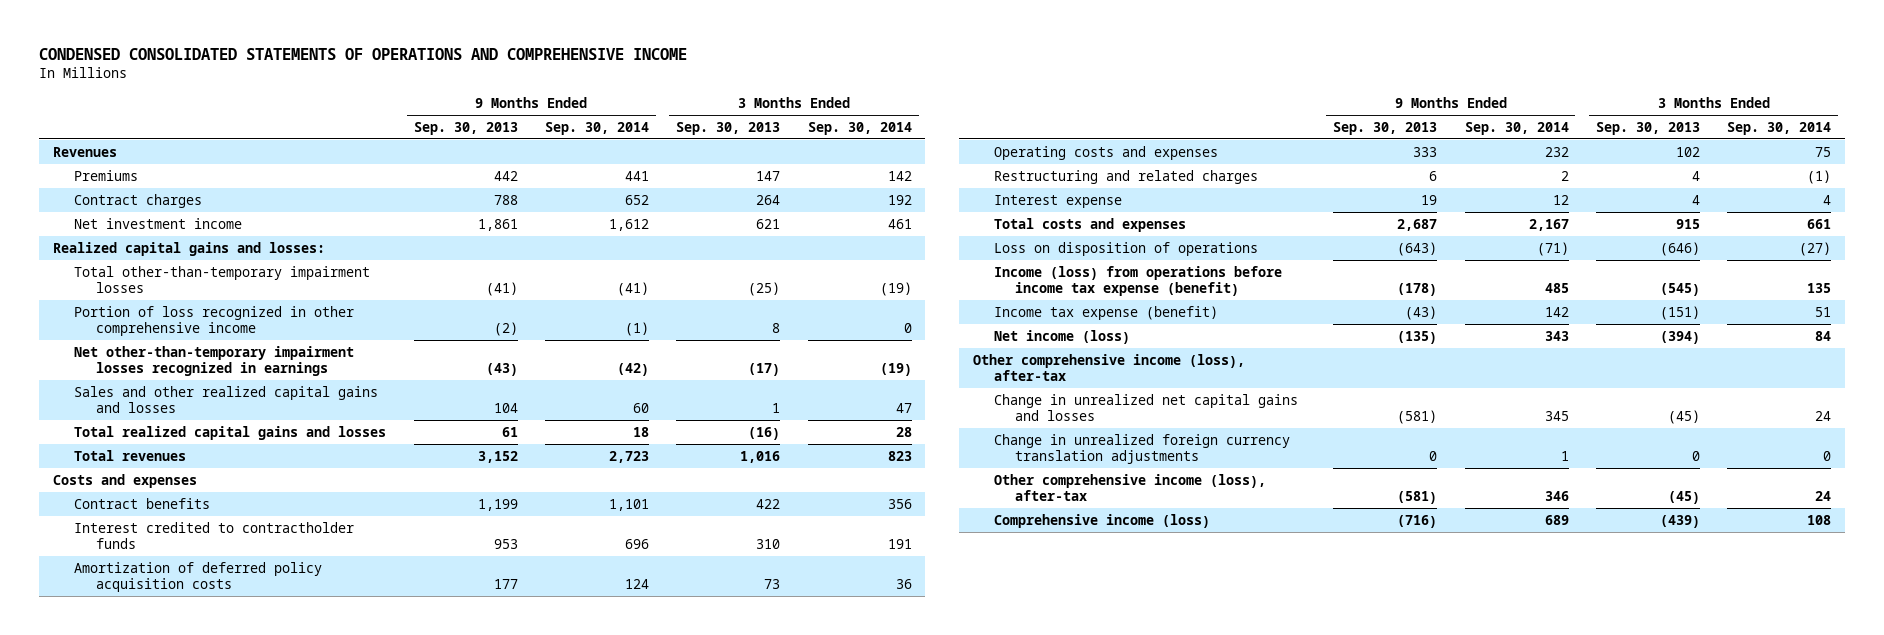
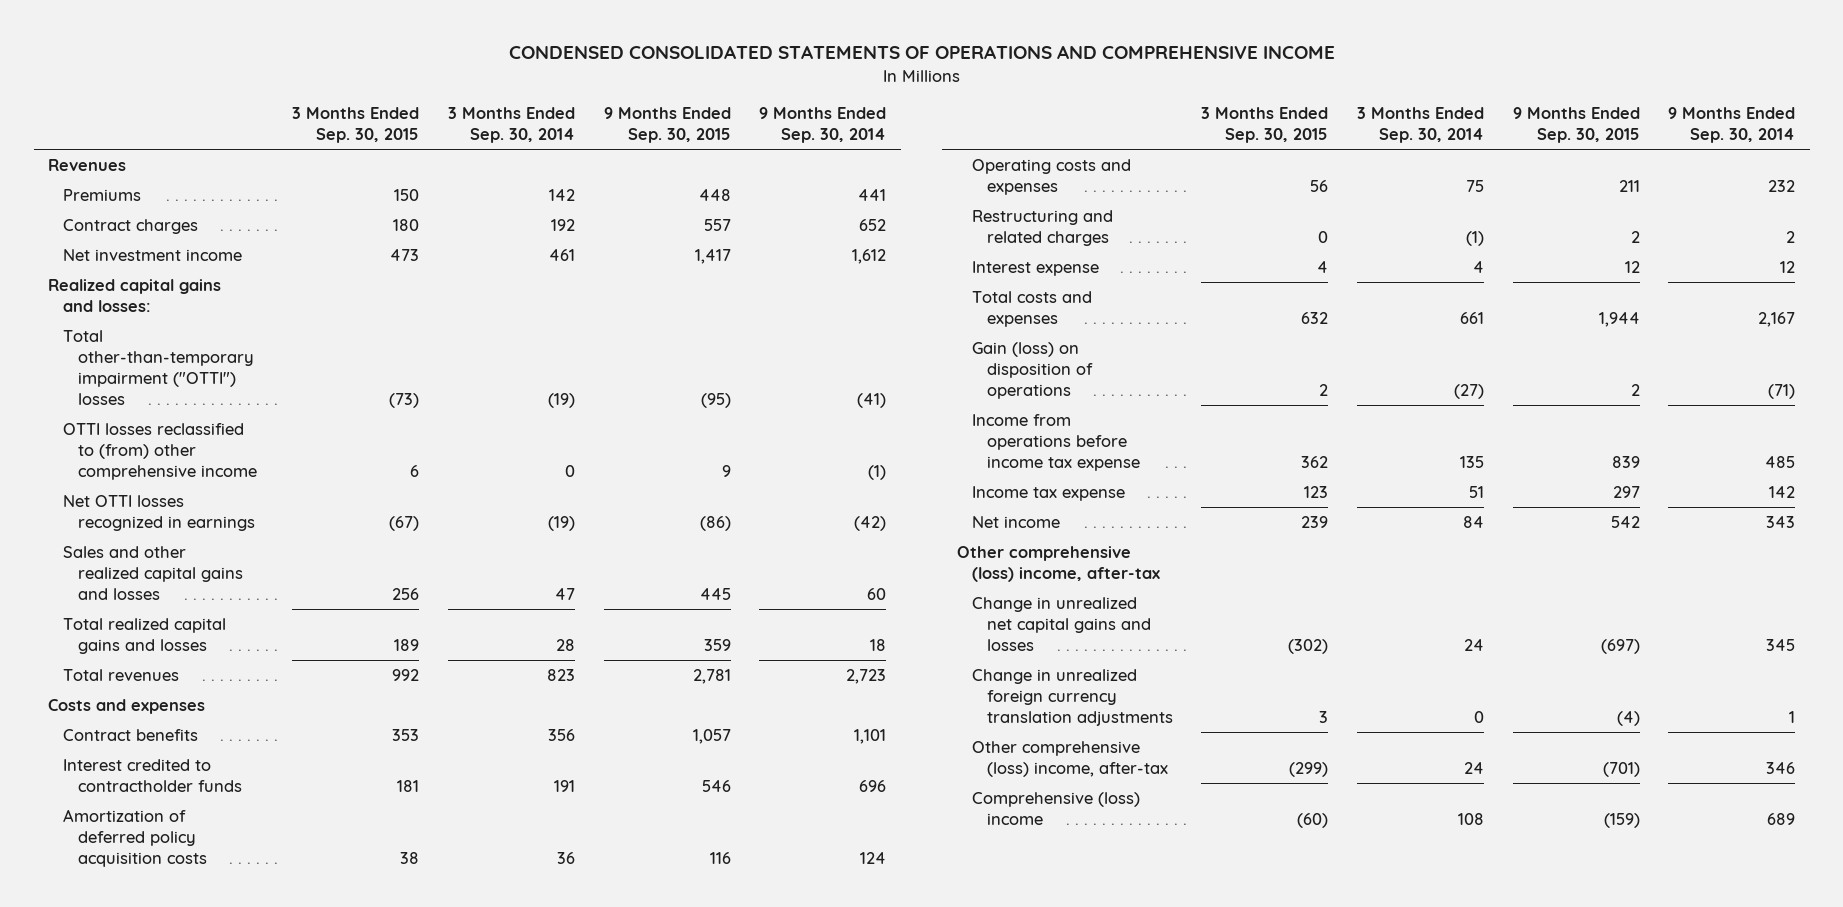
[413,121,518,135] Sep. 30, 2013 -> none
[676,121,781,135] Sep. 30, 2013 -> none
none -> [292,107,420,144] 3 Months Ended Sep. 30, 2015
none -> [603,107,731,144] 9 Months Ended Sep. 30, 2015
[74,265,371,294] Total other-than-temporary impairment losses -> [62,329,254,405] Total other-than-temporary impairment ("OTTI") losses
[74,305,355,337] Portion of loss recognized in other comprehensive income -> [62,422,257,480] OTTI losses reclassified to (from) other comprehensive income
[74,345,355,377] Net other-than-temporary impairment losses recognized in earnings -> [62,494,255,531] Net OTTI losses recognized in earnings
[993,241,1258,256] Loss on disposition of operations -> [971,341,1093,399] Gain (loss) on disposition of operations
[993,265,1282,297] Income (loss) from operations before income tax expense (benefit) -> [971,413,1140,471] Income from operations before income tax expense
[993,305,1218,320] Income tax expense (benefit) -> [971,485,1125,501] Income tax expense
[993,329,1130,344] Net income (loss) -> [971,515,1060,528] Net income
[972,353,1245,382] Other comprehensive income (loss), after-tax -> [956,545,1160,582] Other comprehensive (loss) income, after-tax
[993,473,1266,502] Other comprehensive income (loss), after-tax -> [971,740,1168,777] Other comprehensive (loss) income, after-tax
[993,513,1210,528] Comprehensive income (loss) -> [971,791,1140,825] Comprehensive (loss) income

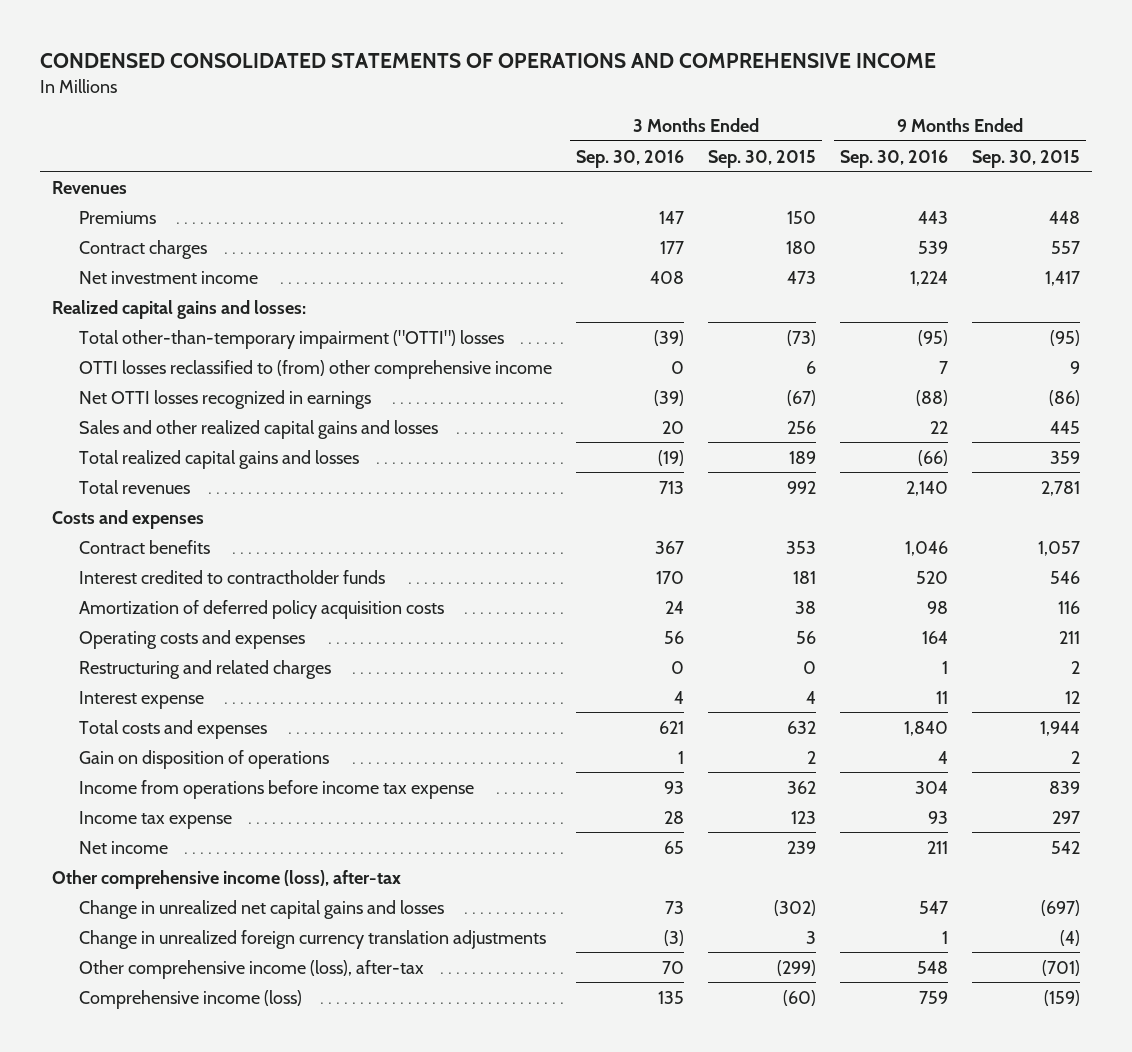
[448,107,576,144] 3 Months Ended Sep. 30, 2014 -> none
[759,107,887,144] 9 Months Ended Sep. 30, 2014 -> none
none -> [575,149,684,168] Sep. 30, 2016
none -> [840,149,949,168] Sep. 30, 2016
[971,341,1093,399] Gain (loss) on disposition of operations -> [78,749,329,769] Gain on disposition of operations
[956,545,1160,582] Other comprehensive (loss) income, after-tax -> [51,869,401,889] Other comprehensive income (loss), after-tax
[971,740,1168,777] Other comprehensive (loss) income, after-tax -> [78,959,424,979] Other comprehensive income (loss), after-tax
[971,791,1140,825] Comprehensive (loss) income -> [78,989,302,1009] Comprehensive income (loss)

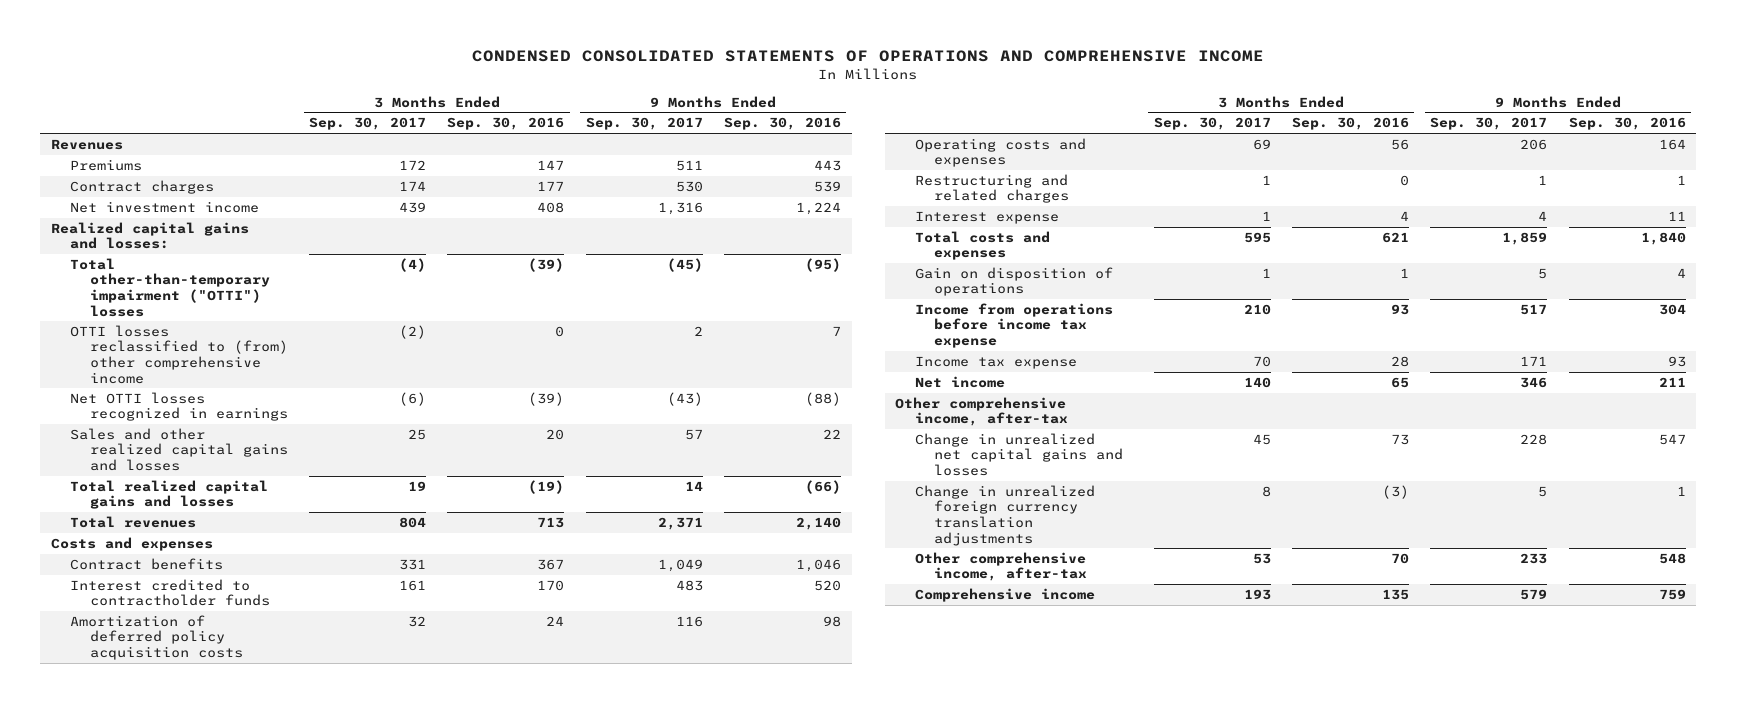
[707,149,816,168] Sep. 30, 2015 -> none
[972,149,1081,168] Sep. 30, 2015 -> none
none -> [309,117,427,131] Sep. 30, 2017
none -> [585,117,703,131] Sep. 30, 2017
[51,869,401,889] Other comprehensive income (loss), after-tax -> [895,396,1068,427] Other comprehensive income, after-tax
[78,959,424,979] Other comprehensive income (loss), after-tax -> [914,551,1088,582] Other comprehensive income, after-tax
[78,989,302,1009] Comprehensive income (loss) -> [914,587,1095,602] Comprehensive income

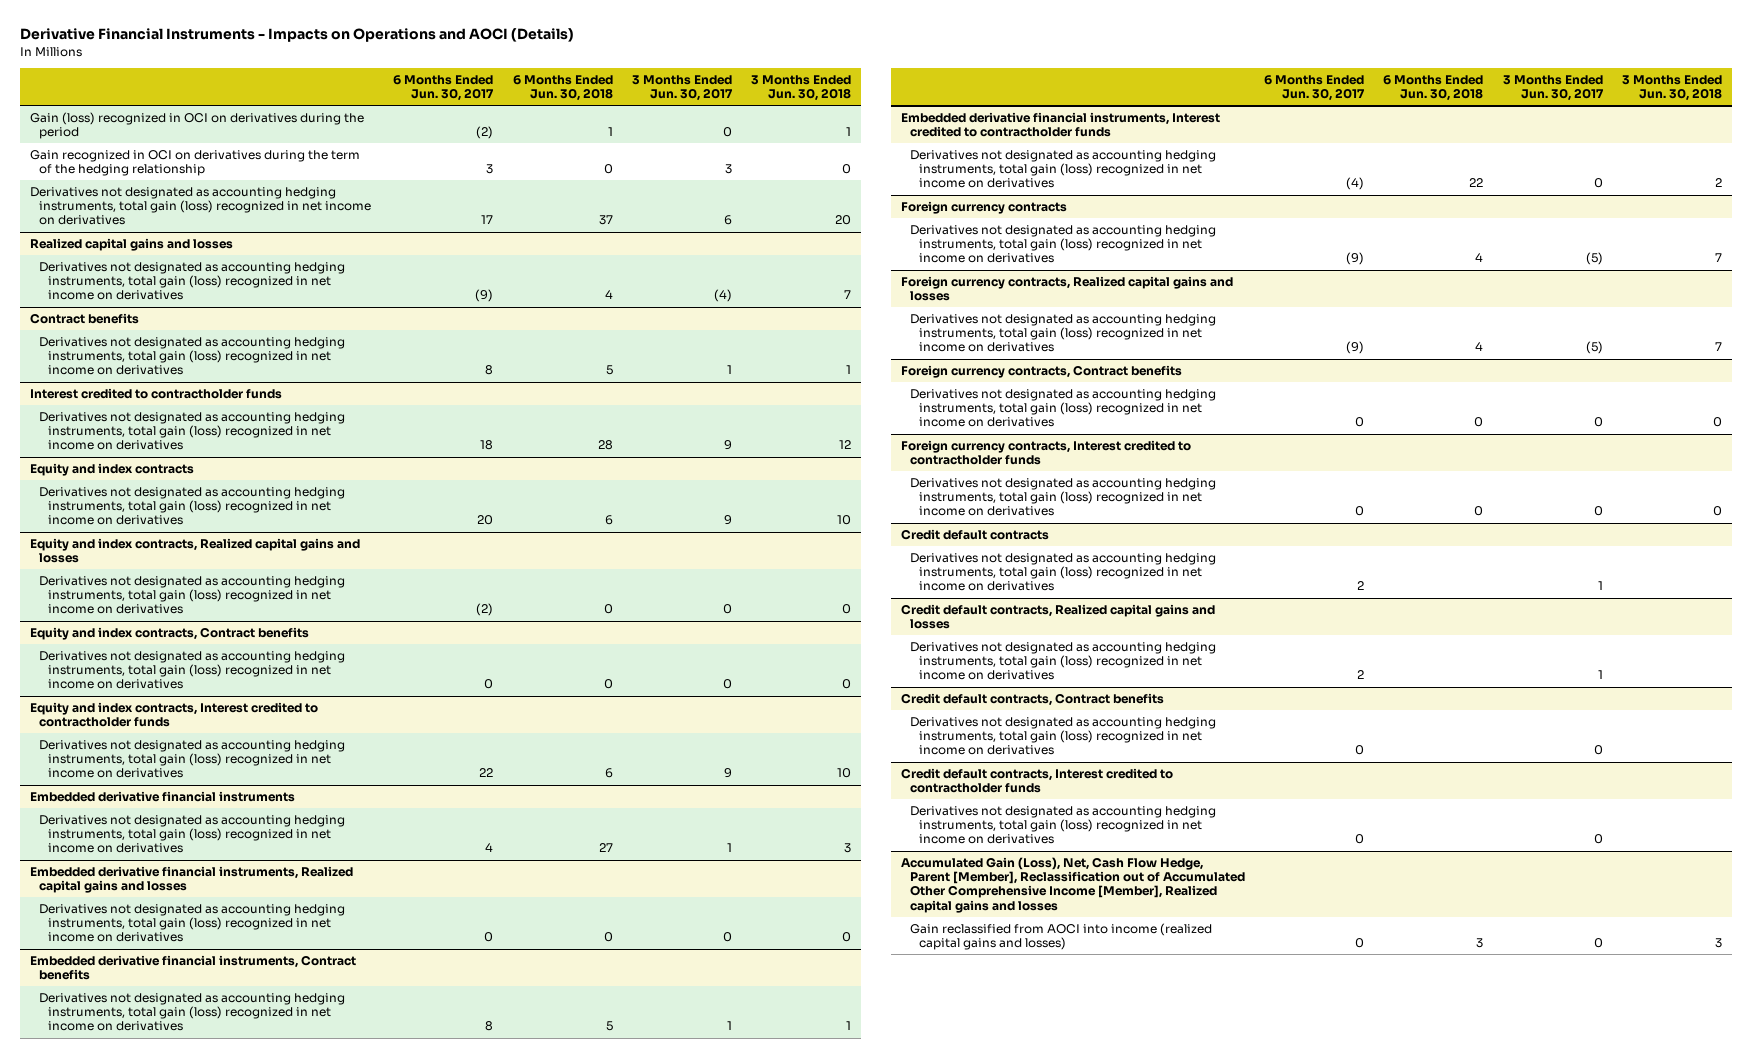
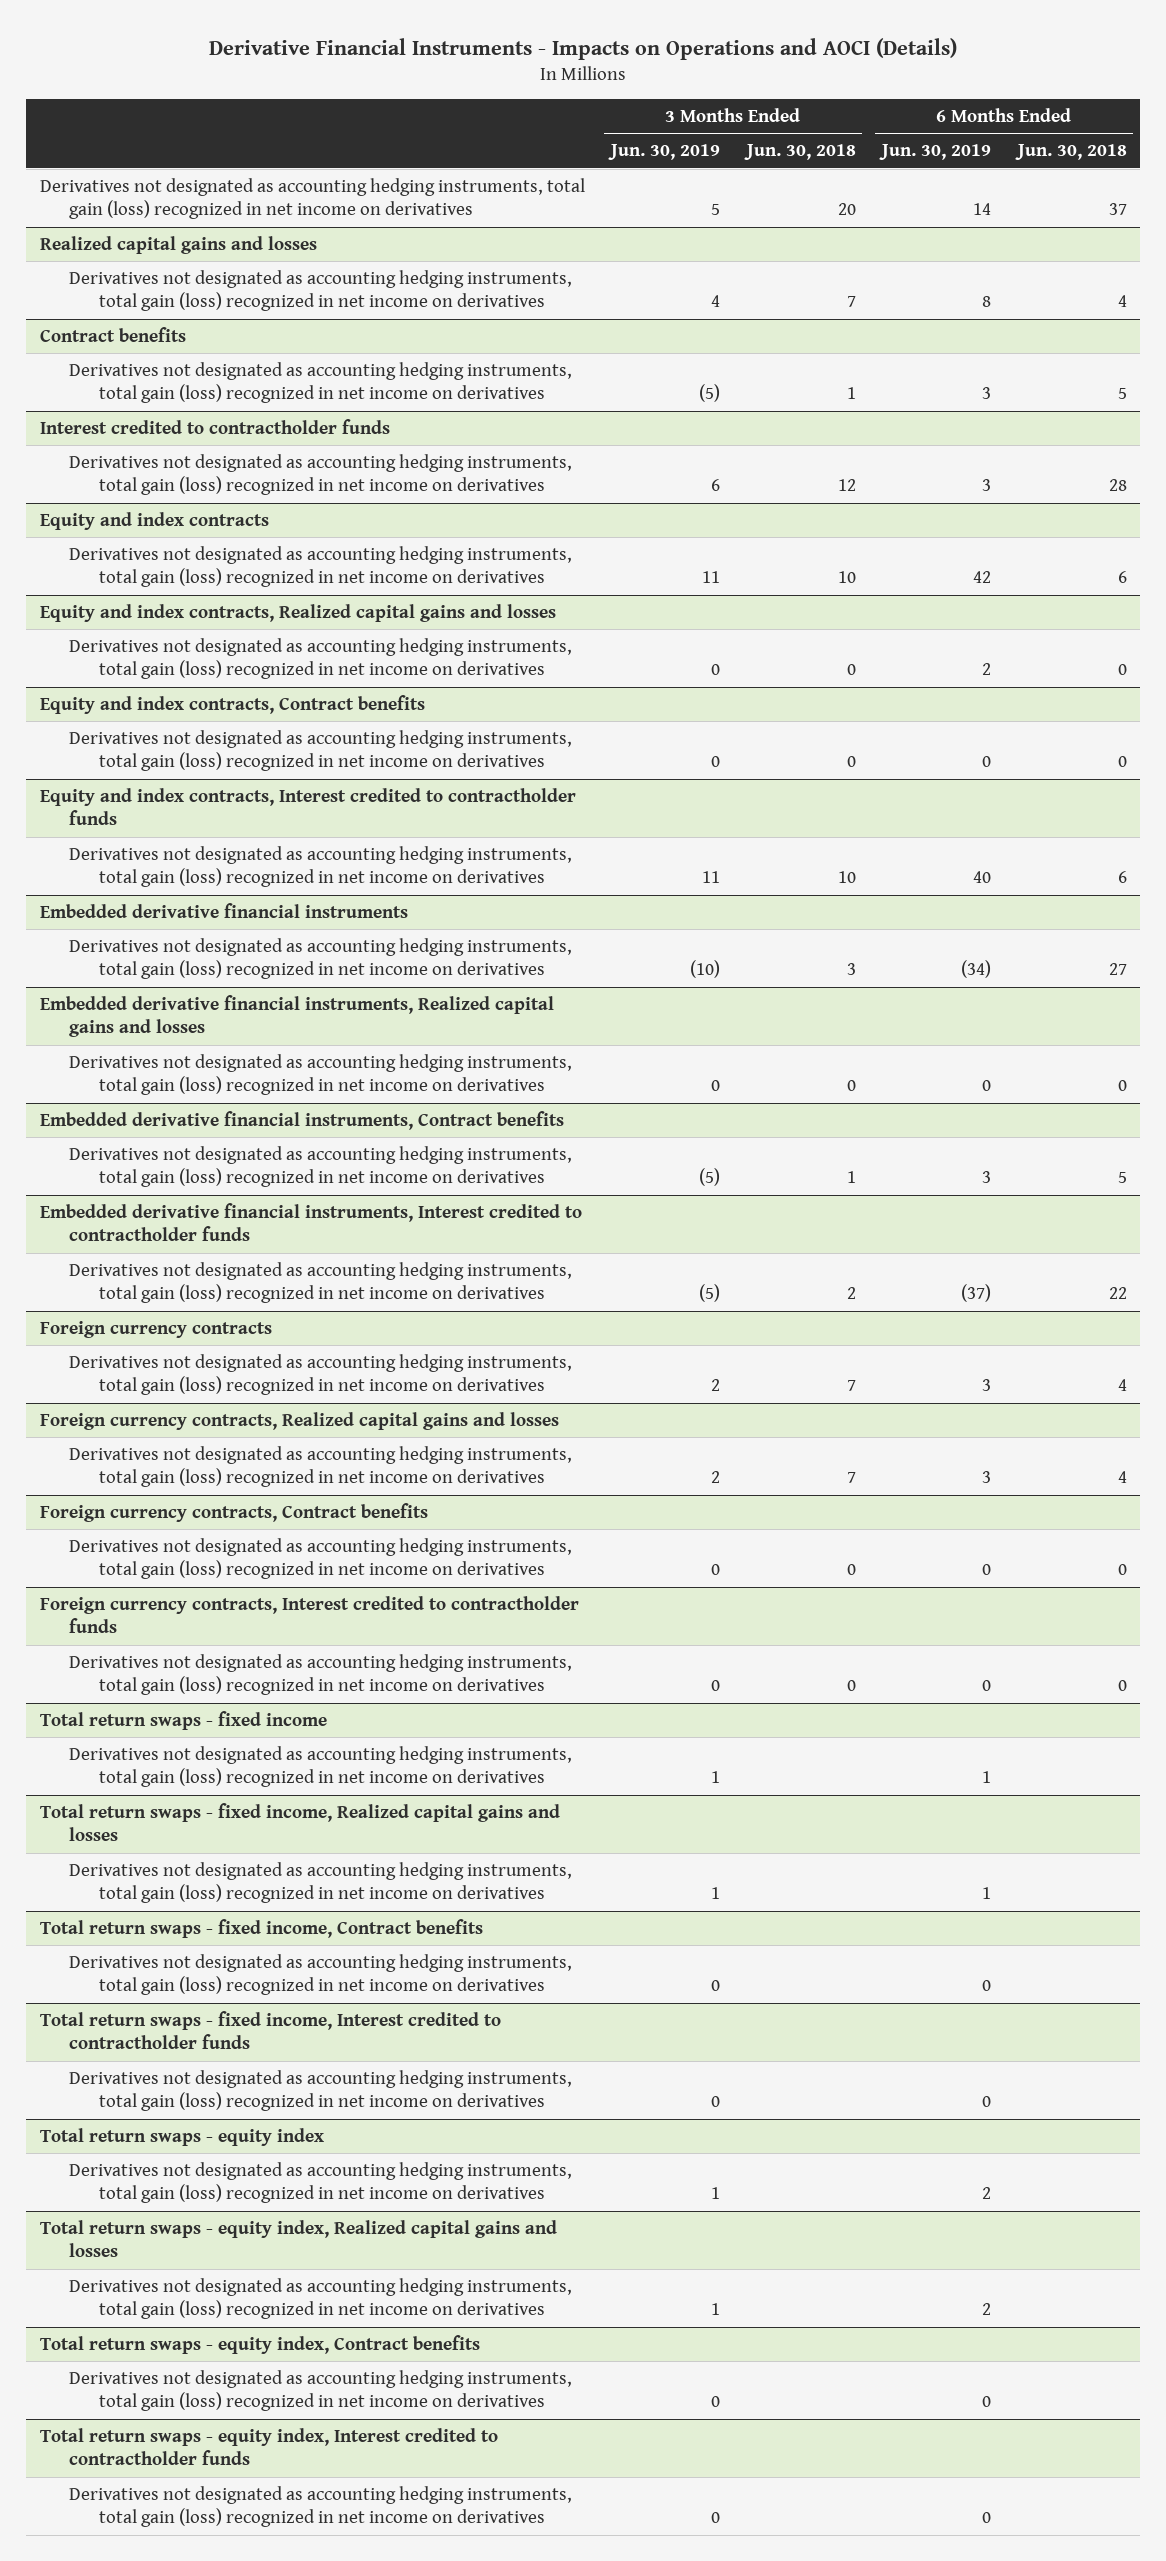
[393,75,495,102] 6 Months Ended Jun. 30, 2017 -> none
[631,75,733,102] 3 Months Ended Jun. 30, 2017 -> none
none -> [608,144,721,161] Jun. 30, 2019
none -> [879,144,992,161] Jun. 30, 2019
[30,112,365,140] Gain (loss) recognized in OCI on derivatives during the period -> none
[30,150,361,177] Gain recognized in OCI on derivatives during the term of the hedging relationship -> none
[900,529,1049,541] Credit default contracts -> none
none -> [39,1710,327,1730] Total return swaps - fixed income
[900,604,1215,630] Credit default contracts, Realized capital gains and losses -> none
none -> [39,1802,560,1842] Total return swaps - fixed income, Realized capital gains and losses
[900,693,1164,707] Credit default contracts, Contract benefits -> none
none -> [39,1918,483,1938] Total return swaps - fixed income, Contract benefits
[900,768,1173,794] Credit default contracts, Interest credited to contractholder funds -> none
none -> [39,2010,501,2050] Total return swaps - fixed income, Interest credited to contractholder funds
[900,857,1245,913] Accumulated Gain (Loss), Net, Cash Flow Hedge, Parent [Member], Reclassification out of Accumulated Other Comprehensive Income [Member], Realized capital gains and losses -> none
[909,923,1212,951] Gain reclassified from AOCI into income (realized capital gains and losses) -> none
none -> [39,2127,324,2146] Total return swaps - equity index
none -> [69,2161,573,2204] Derivatives not designated as accounting hedging instruments, total gain (loss) recognized in net income on derivatives
none -> [39,2219,557,2258] Total return swaps - equity index, Realized capital gains and losses
none -> [69,2277,573,2320] Derivatives not designated as accounting hedging instruments, total gain (loss) recognized in net income on derivatives
none -> [39,2334,480,2354] Total return swaps - equity index, Contract benefits
none -> [69,2369,573,2412] Derivatives not designated as accounting hedging instruments, total gain (loss) recognized in net income on derivatives
none -> [39,2427,498,2466] Total return swaps - equity index, Interest credited to contractholder funds
none -> [69,2485,573,2528] Derivatives not designated as accounting hedging instruments, total gain (loss) recognized in net income on derivatives

